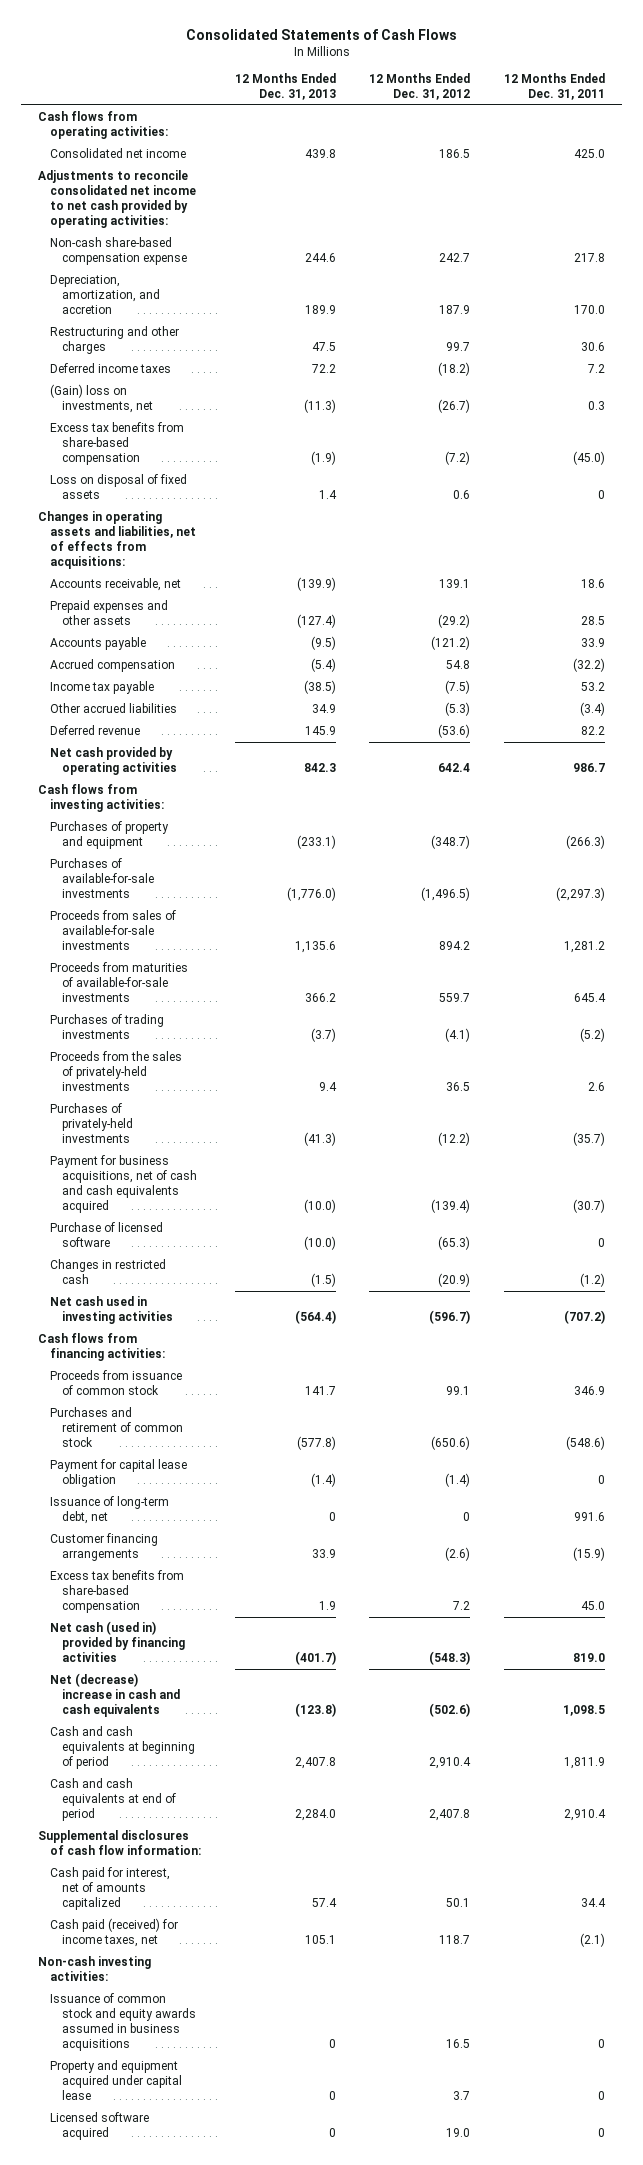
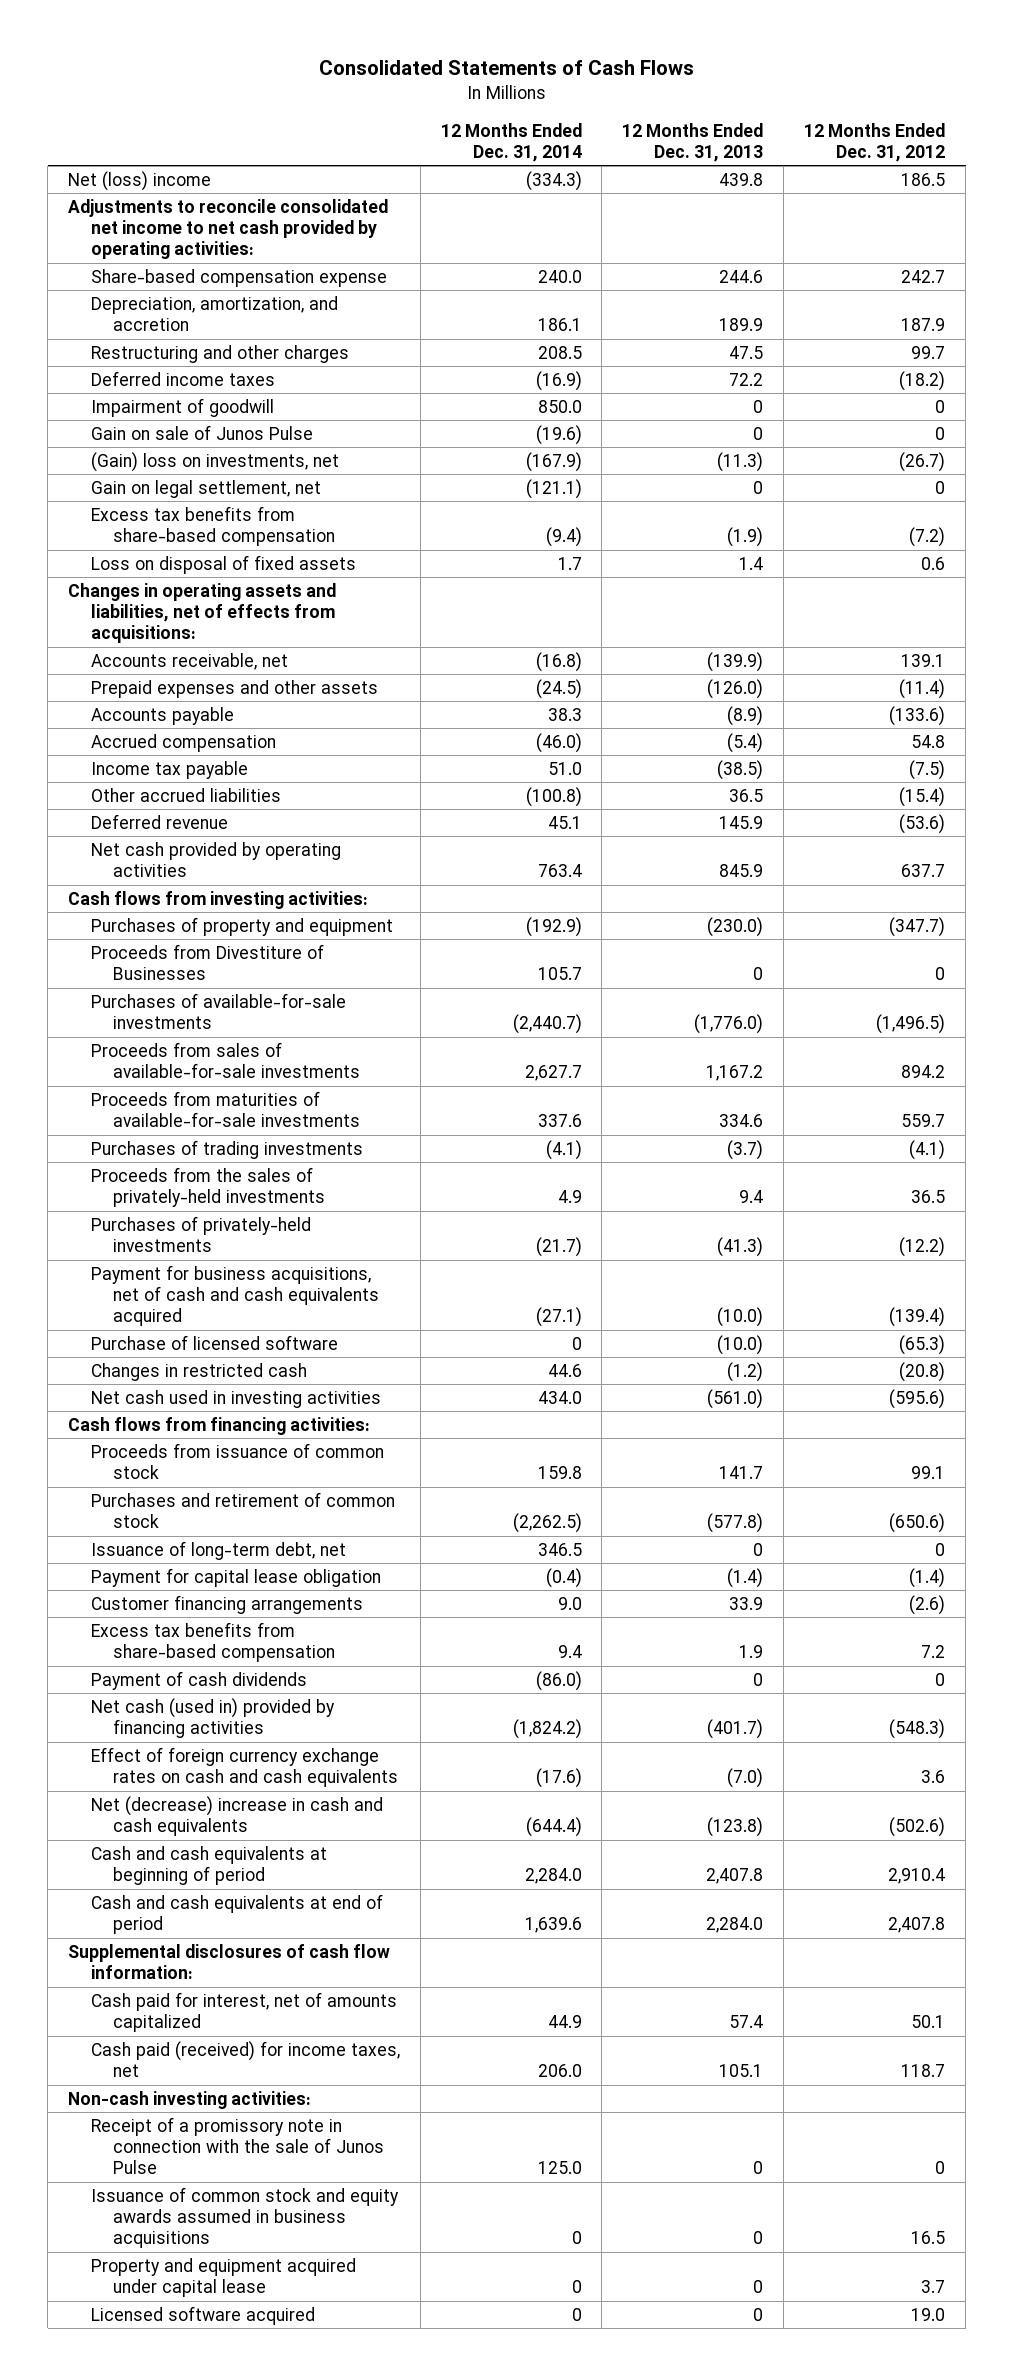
[504,73,606,101] 12 Months Ended Dec. 31, 2011 -> none
none -> [440,122,582,162] 12 Months Ended Dec. 31, 2014
[38,111,169,140] Cash flows from operating activities: -> none
[50,148,187,159] Consolidated net income -> [68,170,212,191] Net (loss) income
[50,237,188,266] Non-cash share-based compensation expense -> [90,268,387,287] Share-based compensation expense
none -> [90,397,274,417] Impairment of goodwill
none -> [90,424,313,440] Gain on sale of Junos Pulse
none -> [90,479,321,498] Gain on legal settlement, net
[296,614,336,629] (127.4) -> [707,678,764,699] (126.0)
[438,614,471,629] (29.2) -> [899,678,946,699] (11.4)
[310,636,336,651] (9.5) -> [727,705,764,726] (8.9)
[431,636,471,651] (121.2) -> [889,705,946,726] (133.6)
[311,704,336,714] 34.9 -> [729,788,764,802] 36.5
[445,702,471,717] (5.3) -> [899,786,946,807] (15.4)
[303,763,336,773] 842.3 -> [719,864,764,878] 845.9
[438,763,471,773] 642.4 -> [901,864,946,878] 637.7
[296,835,336,850] (233.1) -> [707,916,764,937] (230.0)
[431,835,471,850] (348.7) -> [889,916,946,937] (347.7)
none -> [90,943,324,981] Proceeds from Divestiture of Businesses
[294,940,336,953] 1,135.6 -> [706,1065,764,1082] 1,167.2
[304,992,336,1002] 366.2 -> [719,1114,764,1128] 334.6
[310,1273,336,1288] (1.5) -> [727,1361,764,1382] (1.2)
[438,1273,471,1288] (20.9) -> [899,1361,946,1382] (20.8)
[294,1310,336,1325] (564.4) -> [707,1388,764,1409] (561.0)
[429,1310,471,1325] (596.7) -> [889,1388,946,1409] (595.6)
[50,1459,188,1488] Payment for capital lease obligation -> [90,1567,381,1587] Payment for capital lease obligation
none -> [90,1670,307,1690] Payment of cash dividends
none -> [90,1746,399,1788] Effect of foreign currency exchange rates on cash and cash equivalents
none -> [90,2116,385,2175] Receipt of a promissory note in connection with the sale of Junos Pulse

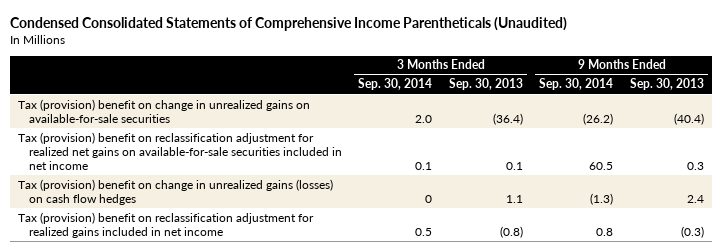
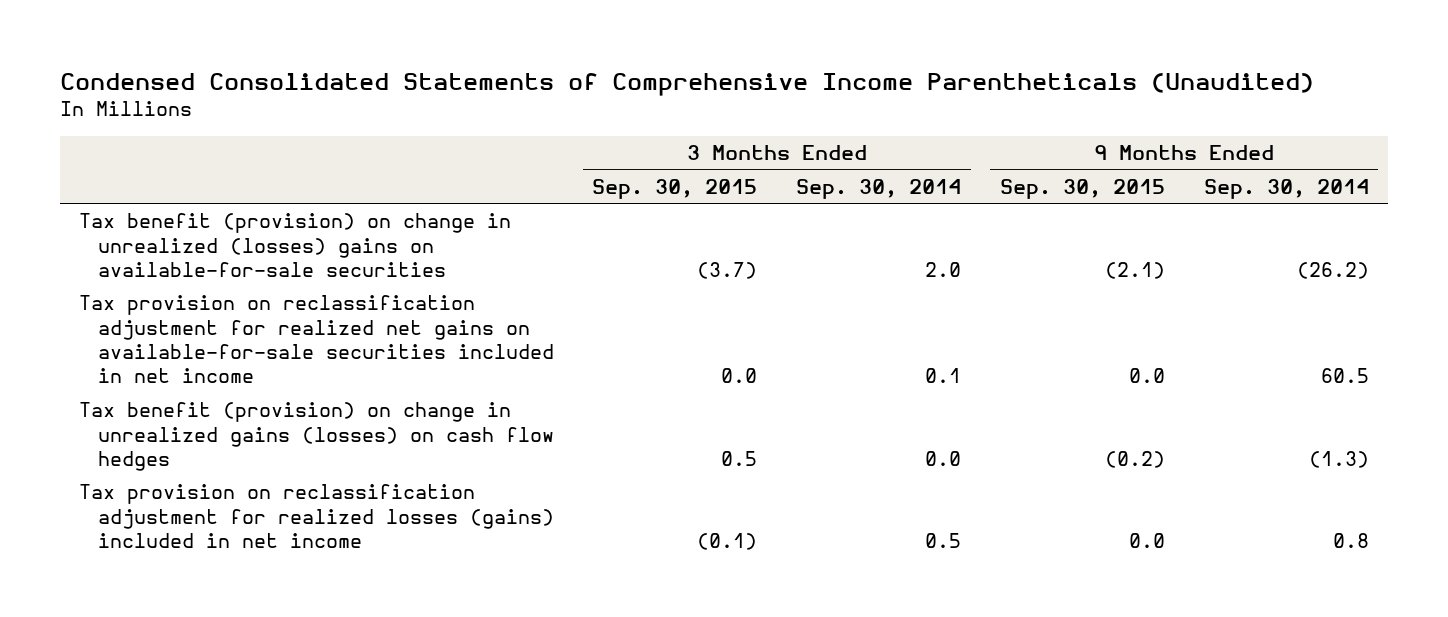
[448,78,523,91] Sep. 30, 2013 -> none
[630,78,705,91] Sep. 30, 2013 -> none
none -> [592,178,758,199] Sep. 30, 2015
none -> [999,178,1165,199] Sep. 30, 2015
[17,98,310,123] Tax (provision) benefit on change in unrealized gains on available-for-sale securities -> [78,213,511,277] Tax benefit (provision) on change in unrealized (losses) gains on available-for-sale securities
[17,131,342,170] Tax (provision) benefit on reclassification adjustment for realized net gains on available-for-sale securities included in net income -> [78,295,554,384] Tax provision on reclassification adjustment for realized net gains on available-for-sale securities included in net income
[17,178,333,205] Tax (provision) benefit on change in unrealized gains (losses) on cash flow hedges -> [78,402,554,471] Tax benefit (provision) on change in unrealized gains (losses) on cash flow hedges
[425,194,433,203] 0 -> [925,450,962,466] 0.0
[17,211,314,238] Tax (provision) benefit on reclassification adjustment for realized gains included in net income -> [78,484,554,548] Tax provision on reclassification adjustment for realized losses (gains) included in net income

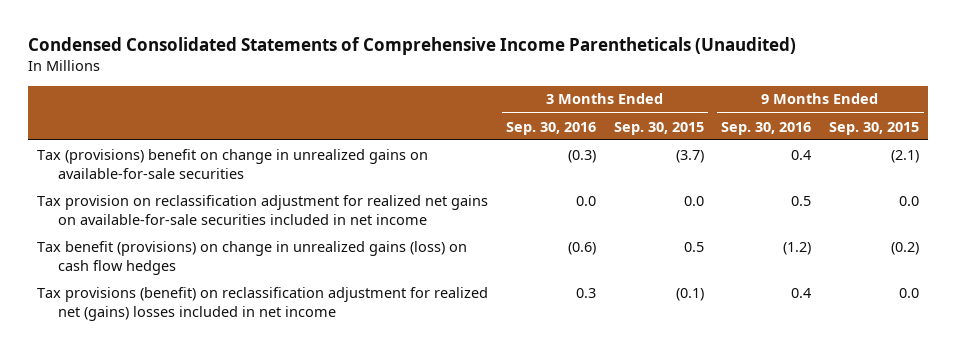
[796,178,962,199] Sep. 30, 2014 -> none
[1203,178,1369,199] Sep. 30, 2014 -> none
none -> [505,121,596,135] Sep. 30, 2016
none -> [721,121,812,135] Sep. 30, 2016
[78,213,511,277] Tax benefit (provision) on change in unrealized (losses) gains on available-for-sale securities -> [37,148,429,179] Tax (provisions) benefit on change in unrealized gains on available-for-sale securities
[78,402,554,471] Tax benefit (provision) on change in unrealized gains (losses) on cash flow hedges -> [37,240,468,275] Tax benefit (provisions) on change in unrealized gains (loss) on cash flow hedges
[78,484,554,548] Tax provision on reclassification adjustment for realized losses (gains) included in net income -> [37,286,489,321] Tax provisions (benefit) on reclassification adjustment for realized net (gains) losses included in net income

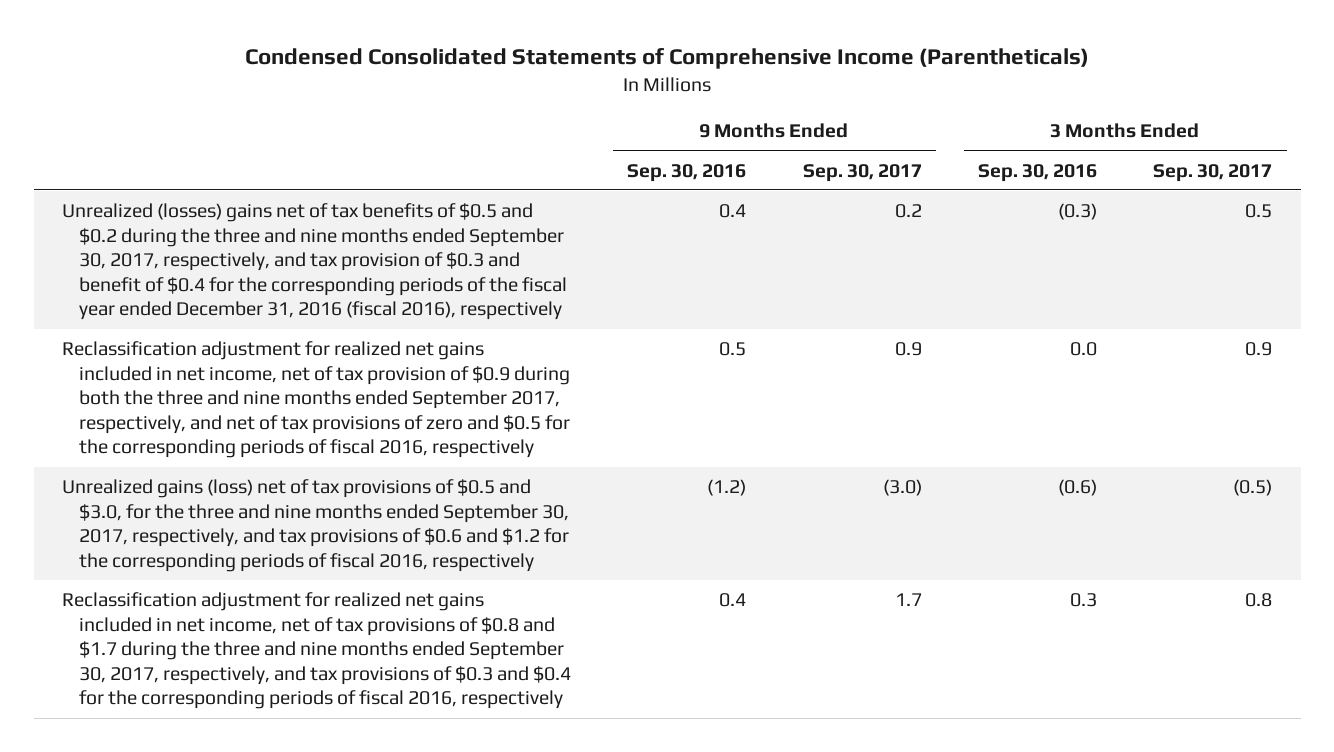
[28,37,797,56] Condensed Consolidated Statements of Comprehensive Income Parentheticals (Unaudited) -> [245,48,1090,70] Condensed Consolidated Statements of Comprehensive Income (Parentheticals)
[613,121,704,135] Sep. 30, 2015 -> none
[829,121,920,135] Sep. 30, 2015 -> none
none -> [802,163,922,182] Sep. 30, 2017
none -> [1153,163,1273,182] Sep. 30, 2017
[37,148,429,179] Tax (provisions) benefit on change in unrealized gains on available-for-sale securities -> [61,203,567,321] Unrealized (losses) gains net of tax benefits of $0.5 and $0.2 during the three and nine months ended September 30, 2017, respectively, and tax provision of $0.3 and benefit of $0.4 for the corresponding periods of the fiscal year ended December 31, 2016 (fiscal 2016), respectively
[37,194,489,225] Tax provision on reclassification adjustment for realized net gains on available-for-sale securities included in net income -> [61,341,570,459] Reclassification adjustment for realized net gains included in net income, net of tax provision of $0.9 during both the three and nine months ended September 2017, respectively, and net of tax provisions of zero and $0.5 for the corresponding periods of fiscal 2016, respectively
[37,240,468,275] Tax benefit (provisions) on change in unrealized gains (loss) on cash flow hedges -> [61,479,569,572] Unrealized gains (loss) net of tax provisions of $0.5 and $3.0, for the three and nine months ended September 30, 2017, respectively, and tax provisions of $0.6 and $1.2 for the corresponding periods of fiscal 2016, respectively
[37,286,489,321] Tax provisions (benefit) on reclassification adjustment for realized net (gains) losses included in net income -> [61,592,571,710] Reclassification adjustment for realized net gains included in net income, net of tax provisions of $0.8 and $1.7 during the three and nine months ended September 30, 2017, respectively, and tax provisions of $0.3 and $0.4 for the corresponding periods of fiscal 2016, respectively

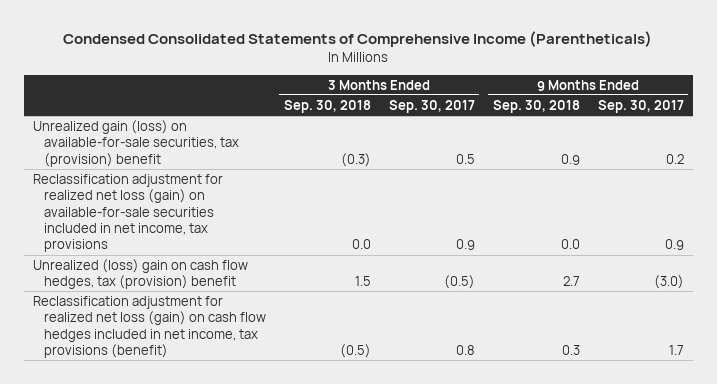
[627,163,747,182] Sep. 30, 2016 -> none
[978,163,1098,182] Sep. 30, 2016 -> none
none -> [283,99,371,113] Sep. 30, 2018
none -> [492,99,580,113] Sep. 30, 2018
[61,203,567,321] Unrealized (losses) gains net of tax benefits of $0.5 and $0.2 during the three and nine months ended September 30, 2017, respectively, and tax provision of $0.3 and benefit of $0.4 for the corresponding periods of the fiscal year ended December 31, 2016 (fiscal 2016), respectively -> [32,119,239,167] Unrealized gain (loss) on available-for-sale securities, tax (provision) benefit
[61,341,570,459] Reclassification adjustment for realized net gains included in net income, net of tax provision of $0.9 during both the three and nine months ended September 2017, respectively, and net of tax provisions of zero and $0.5 for the corresponding periods of fiscal 2016, respectively -> [32,173,223,253] Reclassification adjustment for realized net loss (gain) on available-for-sale securities included in net income, tax provisions
[61,479,569,572] Unrealized gains (loss) net of tax provisions of $0.5 and $3.0, for the three and nine months ended September 30, 2017, respectively, and tax provisions of $0.6 and $1.2 for the corresponding periods of fiscal 2016, respectively -> [32,258,248,290] Unrealized (loss) gain on cash flow hedges, tax (provision) benefit
[61,592,571,710] Reclassification adjustment for realized net gains included in net income, net of tax provisions of $0.8 and $1.7 during the three and nine months ended September 30, 2017, respectively, and tax provisions of $0.3 and $0.4 for the corresponding periods of fiscal 2016, respectively -> [32,295,266,358] Reclassification adjustment for realized net loss (gain) on cash flow hedges included in net income, tax provisions (benefit)

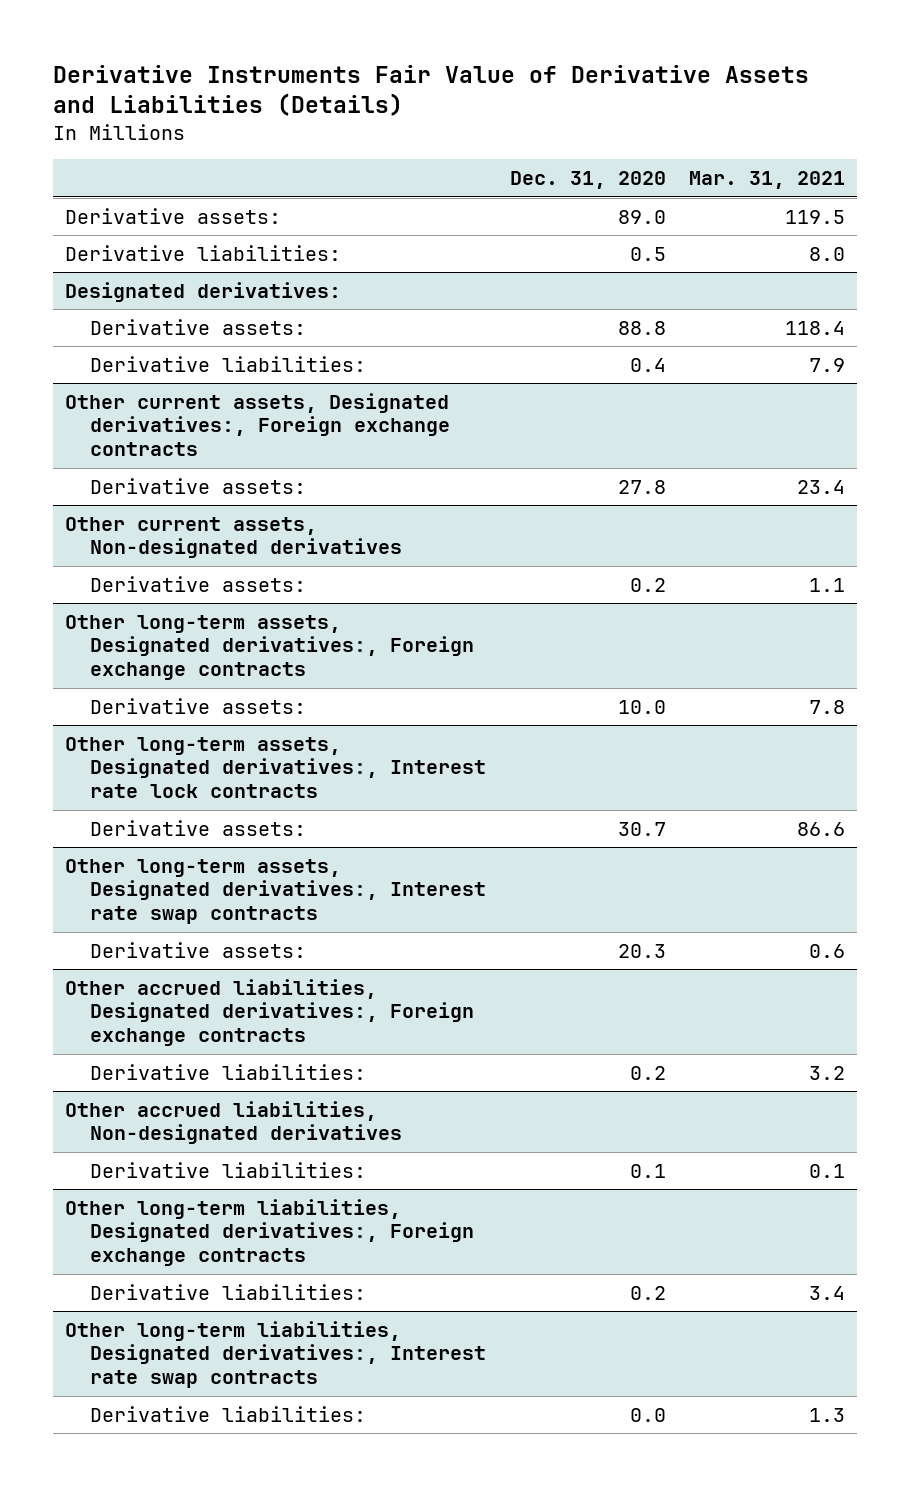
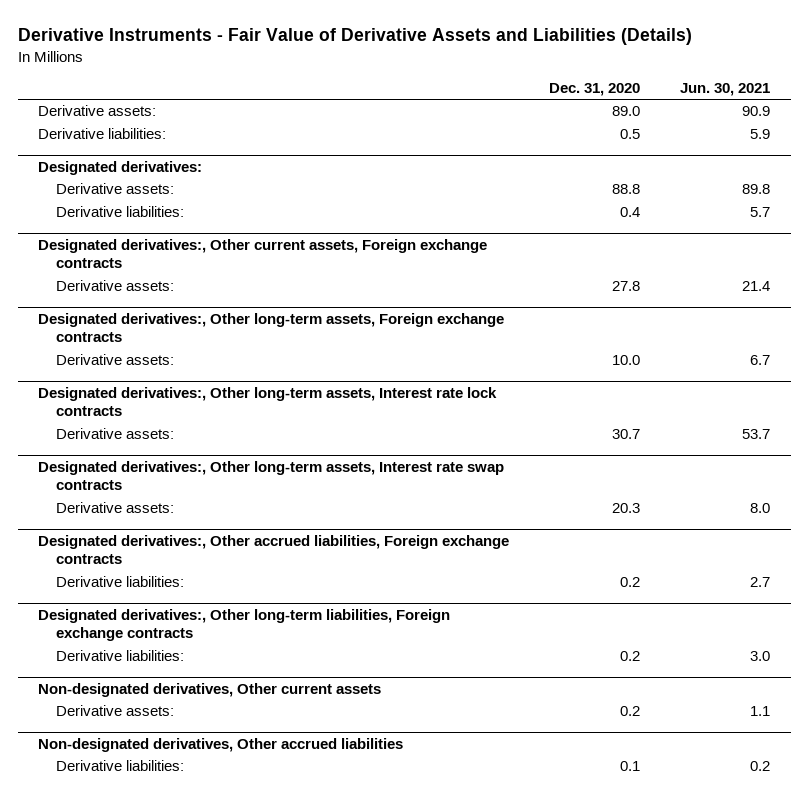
[52,64,809,117] Derivative Instruments Fair Value of Derivative Assets and Liabilities (Details) -> [18,28,693,46] Derivative Instruments - Fair Value of Derivative Assets and Liabilities (Details)
[689,171,846,190] Mar. 31, 2021 -> none
none -> [680,83,771,97] Jun. 30, 2021
[64,392,450,457] Other current assets, Designated derivatives:, Foreign exchange contracts -> [38,238,488,269] Designated derivatives:, Other current assets, Foreign exchange contracts
[64,516,402,559] Other current assets, Non-designated derivatives -> none
[89,575,306,592] Derivative assets: -> none
[64,614,474,681] Other long-term assets, Designated derivatives:, Foreign exchange contracts -> [38,312,505,343] Designated derivatives:, Other long-term assets, Foreign exchange contracts
[64,736,486,799] Other long-term assets, Designated derivatives:, Interest rate lock contracts -> [38,386,498,417] Designated derivatives:, Other long-term assets, Interest rate lock contracts
[64,858,486,925] Other long-term assets, Designated derivatives:, Interest rate swap contracts -> [38,460,505,491] Designated derivatives:, Other long-term assets, Interest rate swap contracts
[64,978,474,1047] Other accrued liabilities, Designated derivatives:, Foreign exchange contracts -> [38,534,510,565] Designated derivatives:, Other accrued liabilities, Foreign exchange contracts
[64,1100,402,1145] Other accrued liabilities, Non-designated derivatives -> none
[89,1161,366,1178] Derivative liabilities: -> none
[64,1198,474,1267] Other long-term liabilities, Designated derivatives:, Foreign exchange contracts -> [38,608,451,642] Designated derivatives:, Other long-term liabilities, Foreign exchange contracts
[64,1320,486,1389] Other long-term liabilities, Designated derivatives:, Interest rate swap contracts -> none
none -> [38,682,382,697] Non-designated derivatives, Other current assets
none -> [55,705,174,717] Derivative assets:
none -> [38,737,404,752] Non-designated derivatives, Other accrued liabilities
[629,1407,666,1422] 0.0 -> [620,761,641,772] 0.1

